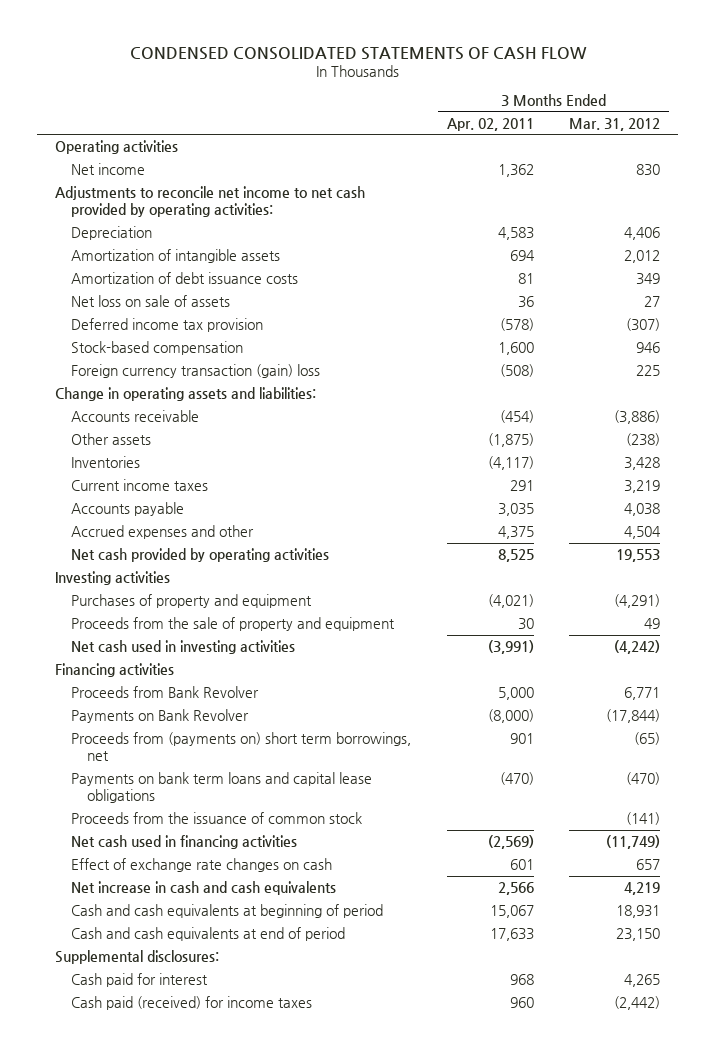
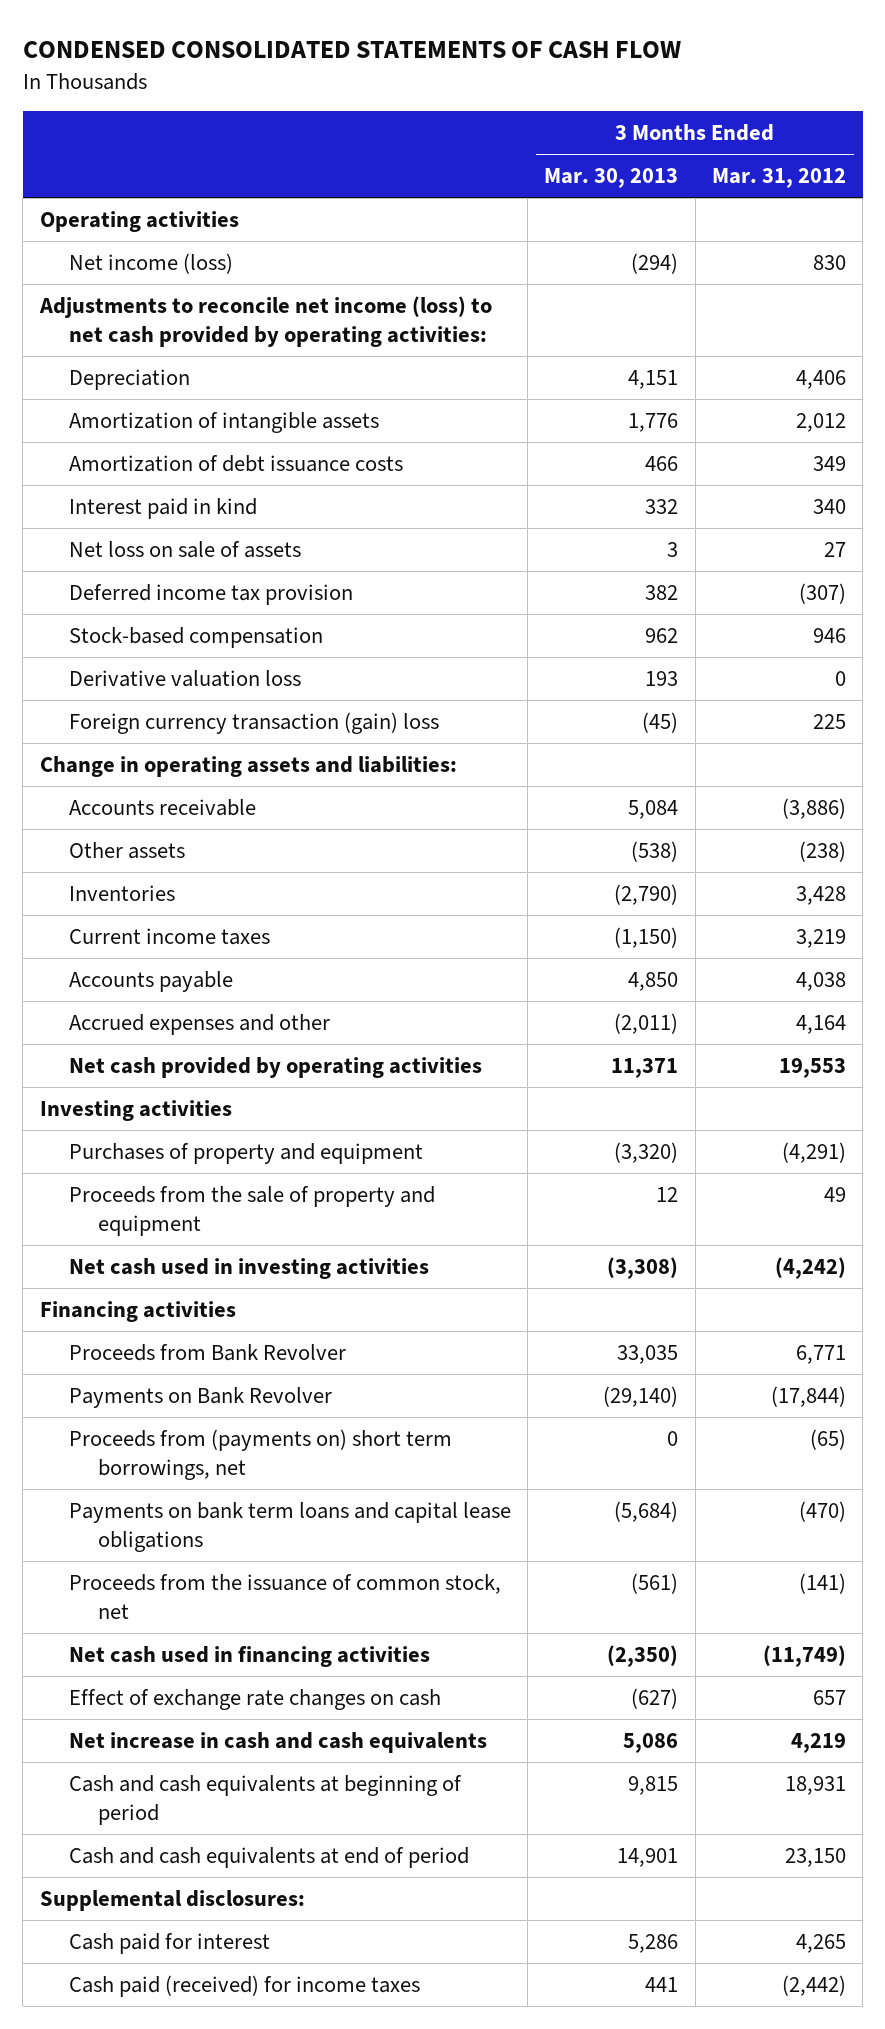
[446,117,534,131] Apr. 02, 2011 -> none
none -> [544,168,679,189] Mar. 30, 2013
[70,162,145,175] Net income -> [68,253,233,275] Net income (loss)
[54,185,365,218] Adjustments to reconcile net income to net cash provided by operating activities: -> [38,296,492,348] Adjustments to reconcile net income (loss) to net cash provided by operating activities:
none -> [68,498,257,520] Interest paid in kind
none -> [68,670,301,688] Derivative valuation loss
[624,525,662,539] 4,504 -> [795,1015,846,1035] 4,164
[70,811,362,824] Proceeds from the issuance of common stock -> [68,1574,501,1620] Proceeds from the issuance of common stock, net

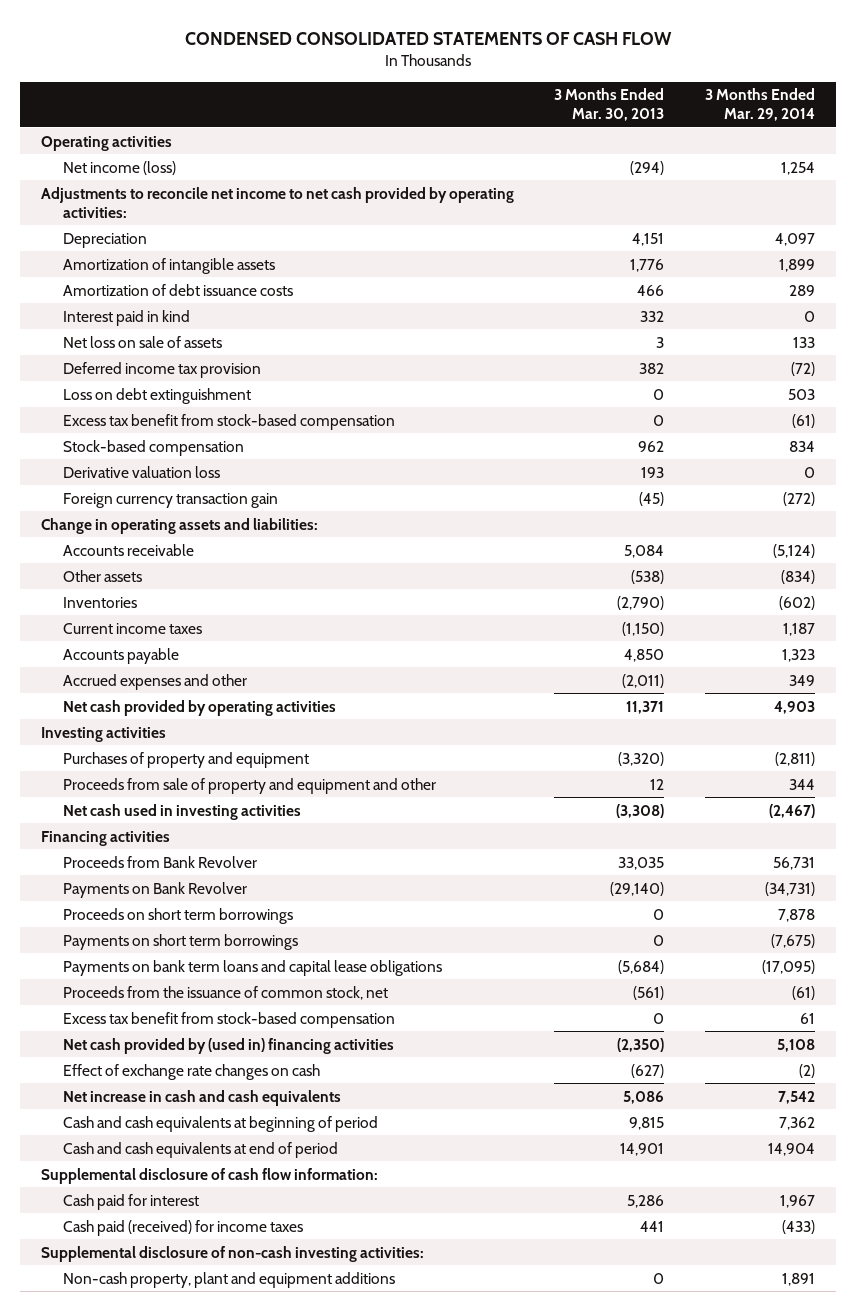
[711,168,846,189] Mar. 31, 2012 -> none
none -> [705,88,816,122] 3 Months Ended Mar. 29, 2014
[38,296,492,348] Adjustments to reconcile net income (loss) to net cash provided by operating activities: -> [40,186,514,218] Adjustments to reconcile net income to net cash provided by operating activities:
none -> [62,387,251,404] Loss on debt extinguishment
none -> [62,413,395,430] Excess tax benefit from stock-based compensation
[68,712,439,735] Foreign currency transaction (gain) loss -> [62,492,278,508] Foreign currency transaction gain
[68,1186,435,1237] Proceeds from the sale of property and equipment -> [62,777,436,794] Proceeds from sale of property and equipment and other
[68,1429,452,1481] Proceeds from (payments on) short term borrowings, net -> [62,907,293,924] Proceeds on short term borrowings
none -> [62,933,298,950] Payments on short term borrowings
none -> [62,1011,395,1028] Excess tax benefit from stock-based compensation
[68,1646,430,1668] Net cash used in financing activities -> [62,1037,394,1054] Net cash provided by (used in) financing activities
[39,1890,305,1912] Supplemental disclosures: -> [40,1167,378,1184] Supplemental disclosure of cash flow information:
none -> [40,1245,424,1262] Supplemental disclosure of non-cash investing activities:
none -> [62,1271,395,1288] Non-cash property, plant and equipment additions

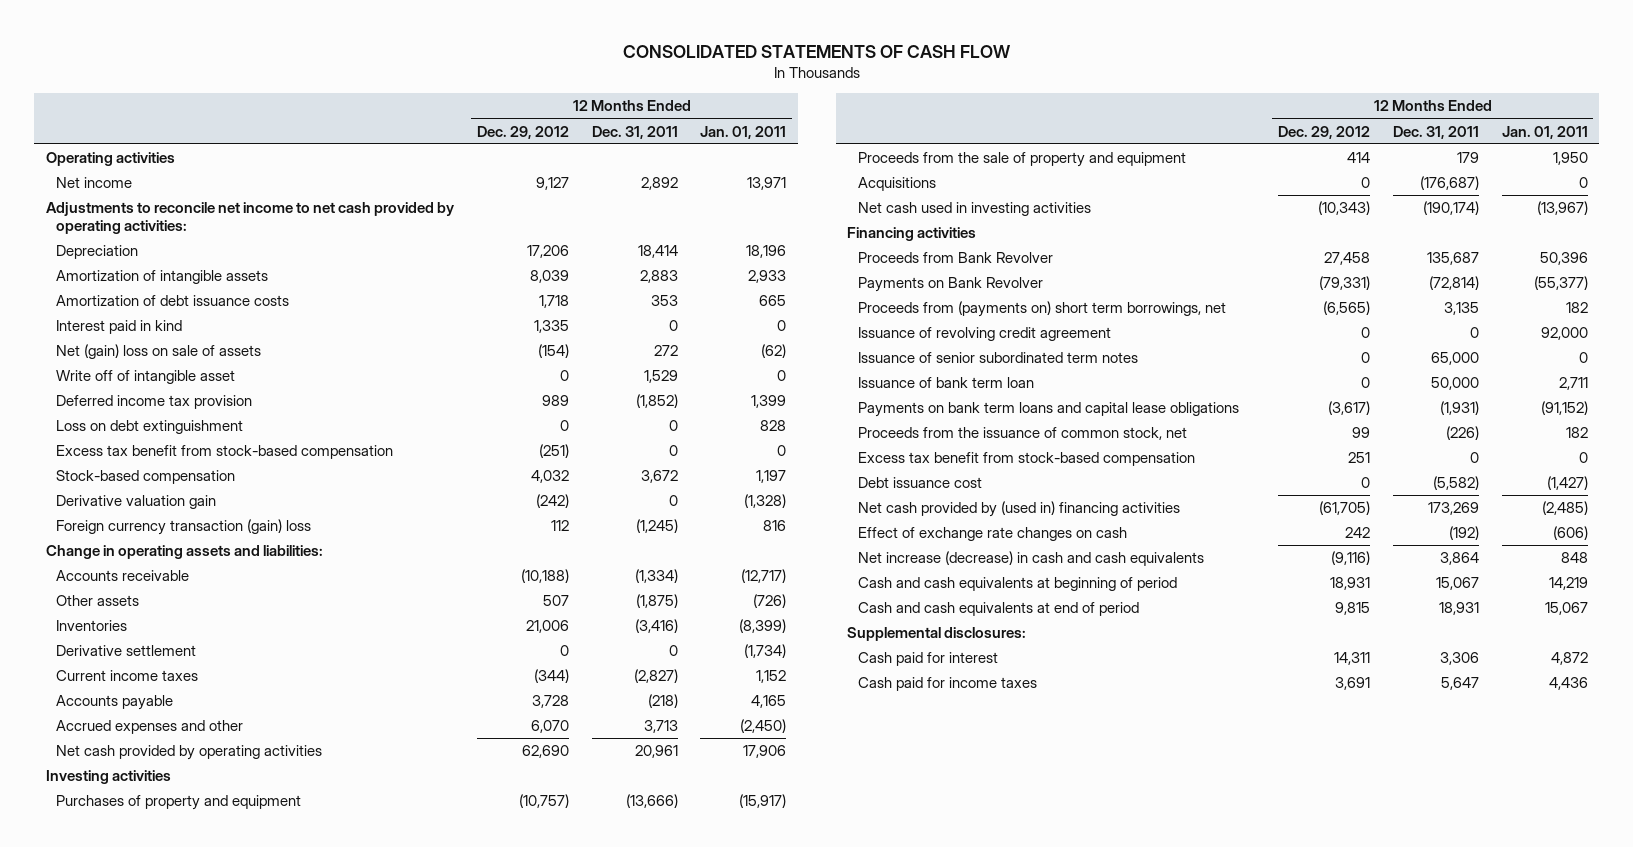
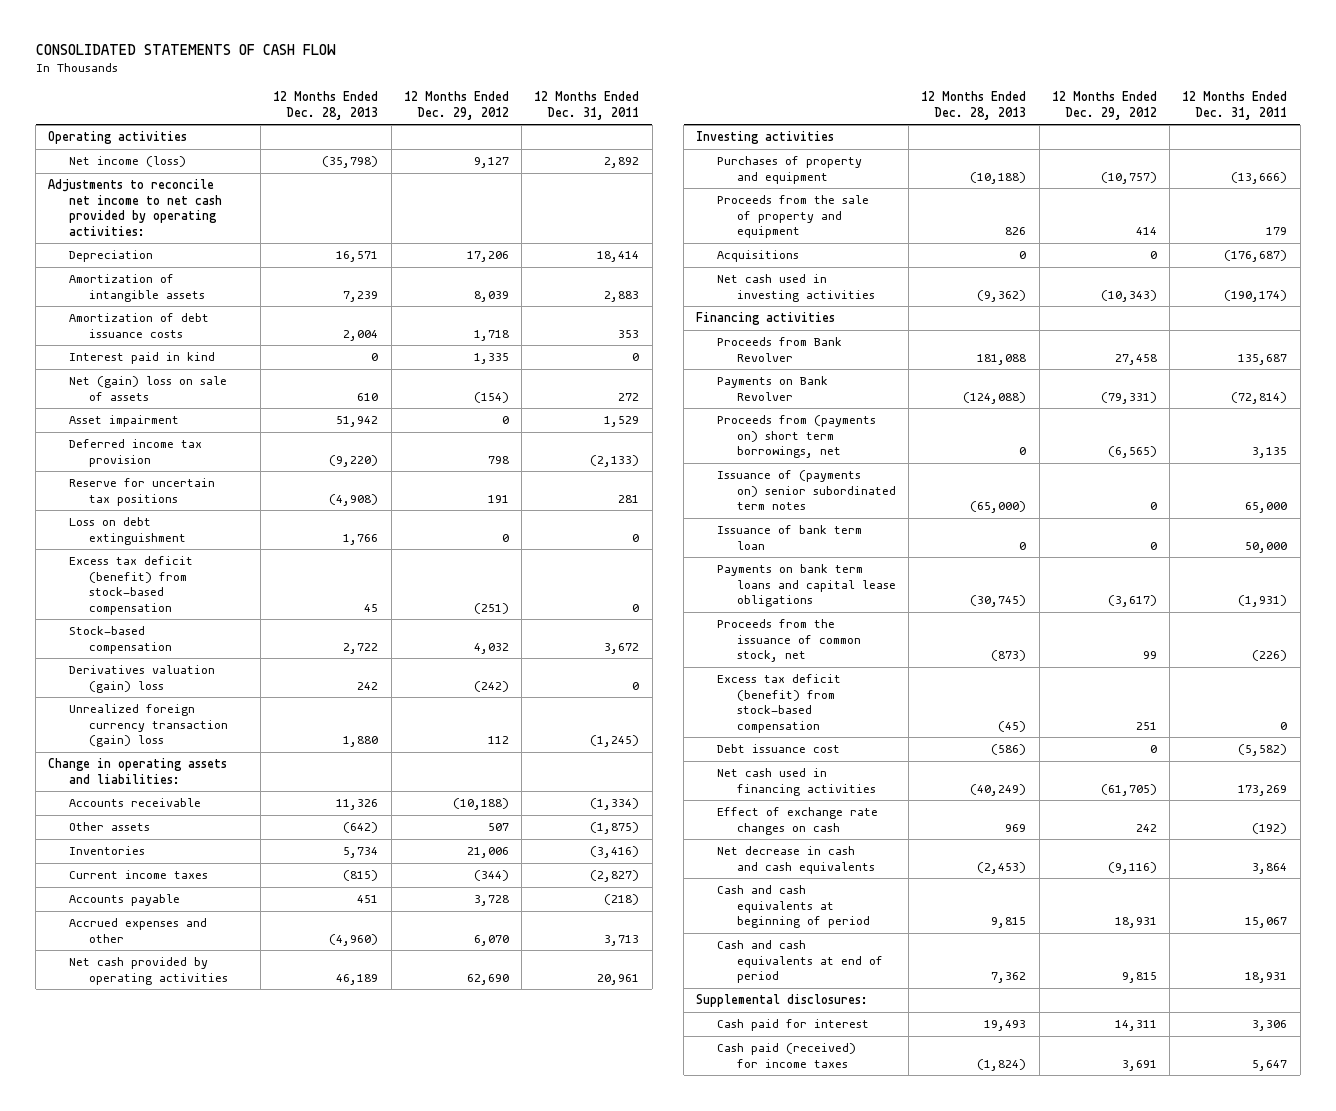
[700,125,787,139] Jan. 01, 2011 -> none
none -> [273,91,379,120] 12 Months Ended Dec. 28, 2013
[56,177,133,189] Net income -> [68,156,186,168] Net income (loss)
[56,370,236,385] Write off of intangible asset -> [68,415,179,428] Asset impairment
[541,395,569,407] 989 -> [487,455,509,464] 798
[635,394,678,409] (1,852) -> [590,454,640,467] (2,133)
none -> [68,478,215,506] Reserve for uncertain tax positions
[56,445,394,460] Excess tax benefit from stock-based compensation -> [68,556,193,615] Excess tax deficit (benefit) from stock-based compensation
[56,495,217,510] Derivative valuation gain -> [68,665,215,693] Derivatives valuation (gain) loss
[56,519,312,536] Foreign currency transaction (gain) loss -> [68,704,228,748] Unrealized foreign currency transaction (gain) loss
[56,645,197,657] Derivative settlement -> none
[857,327,1111,342] Issuance of revolving credit agreement -> none
[857,352,1138,364] Issuance of senior subordinated term notes -> [716,470,896,511] Issuance of (payments on) senior subordinated term notes
[857,452,1195,467] Excess tax benefit from stock-based compensation -> [716,674,841,733] Excess tax deficit (benefit) from stock-based compensation
[857,501,1180,518] Net cash provided by (used in) financing activities -> [716,768,876,796] Net cash used in financing activities
[857,551,1204,567] Net increase (decrease) in cash and cash equivalents -> [716,846,875,874] Net decrease in cash and cash equivalents
[857,677,1037,692] Cash paid for income taxes -> [716,1043,856,1068] Cash paid (received) for income taxes

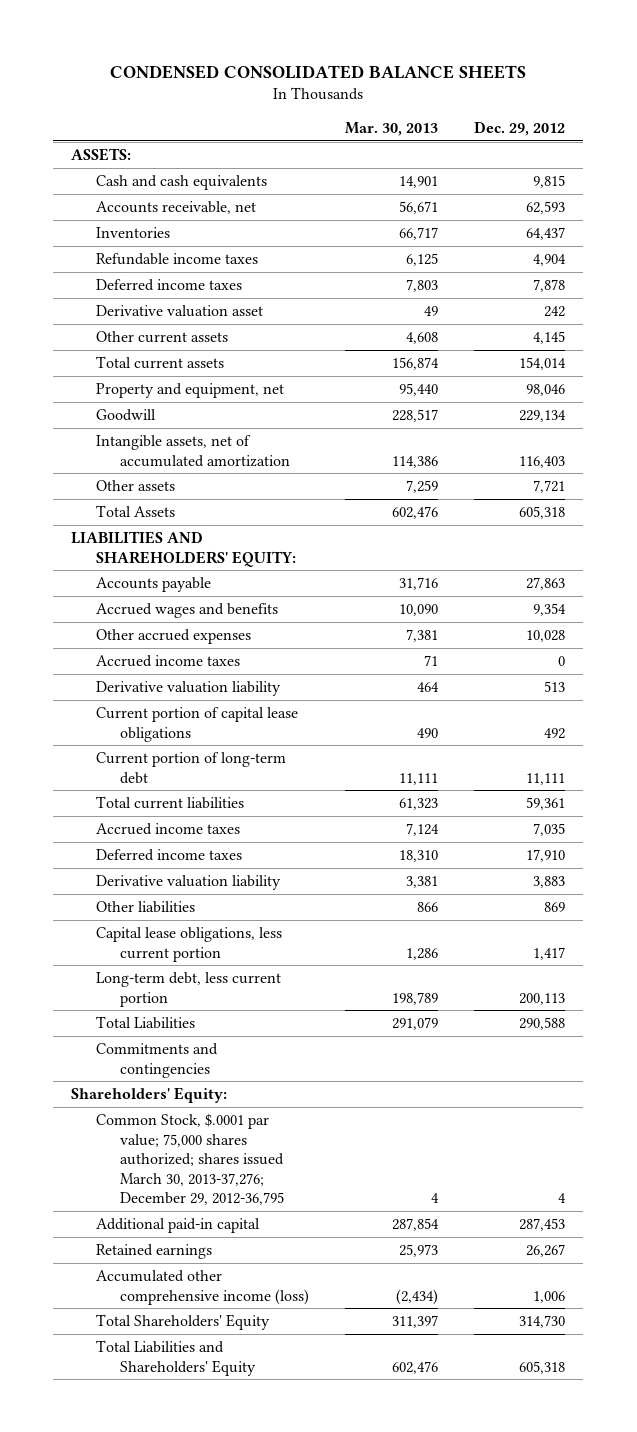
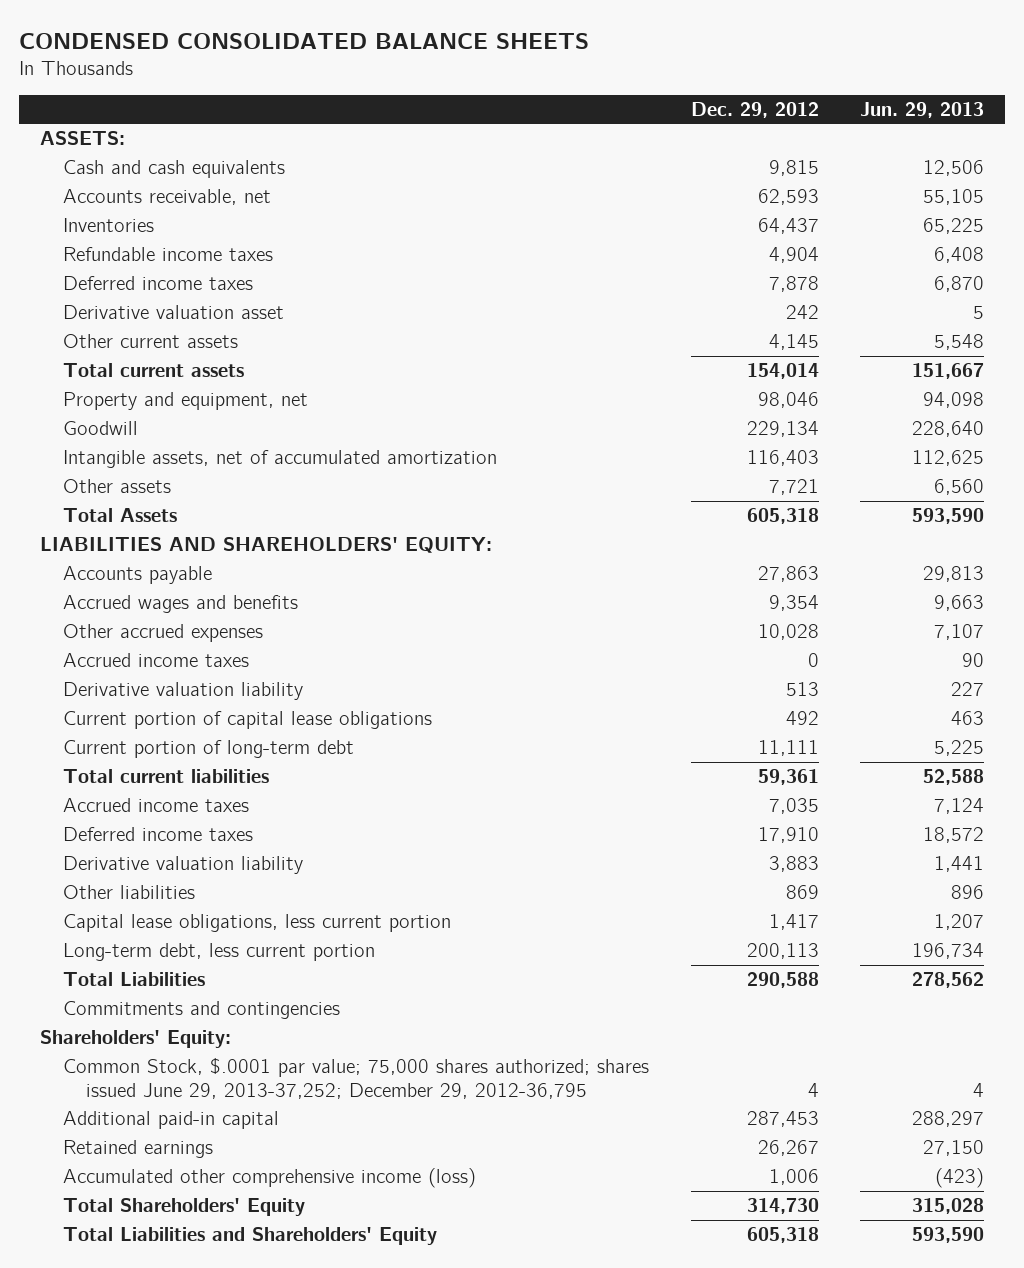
[345,122,439,137] Mar. 30, 2013 -> none
none -> [860,101,985,118] Jun. 29, 2013
[95,1113,285,1206] Common Stock, $.0001 par value; 75,000 shares authorized; shares issued March 30, 2013-37,276; December 29, 2012-36,795 -> [62,1058,649,1099] Common Stock, $.0001 par value; 75,000 shares authorized; shares issued June 29, 2013-37,252; December 29, 2012-36,795

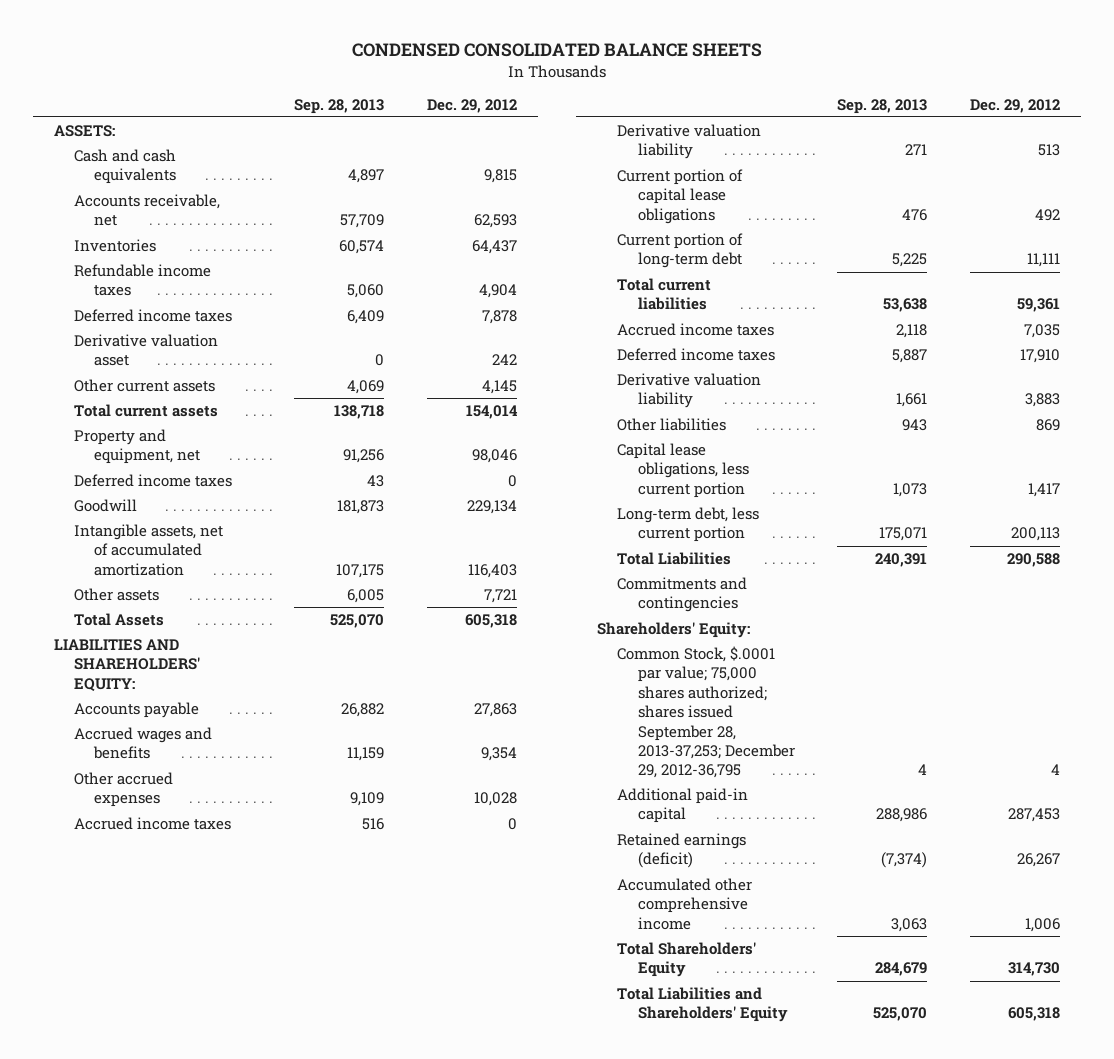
[860,101,985,118] Jun. 29, 2013 -> none
none -> [294,98,385,114] Sep. 28, 2013
none -> [74,474,233,488] Deferred income taxes
[62,1058,649,1099] Common Stock, $.0001 par value; 75,000 shares authorized; shares issued June 29, 2013-37,252; December 29, 2012-36,795 -> [617,646,795,779] Common Stock, $.0001 par value; 75,000 shares authorized; shares issued September 28, 2013-37,253; December 29, 2012-36,795
[62,1140,213,1159] Retained earnings -> [617,833,747,869] Retained earnings (deficit)
[62,1168,476,1189] Accumulated other comprehensive income (loss) -> [617,878,753,930] Accumulated other comprehensive income

